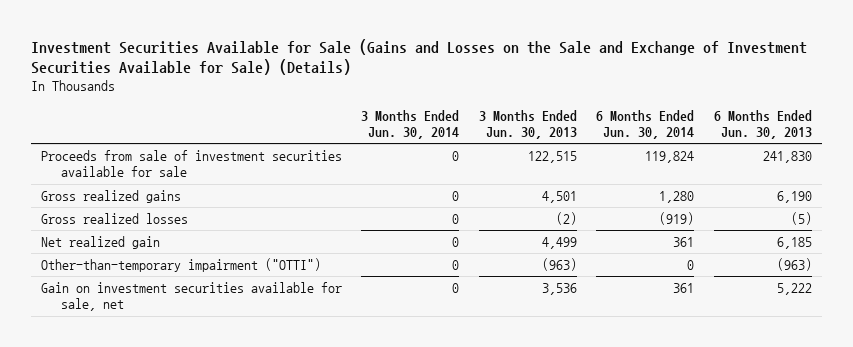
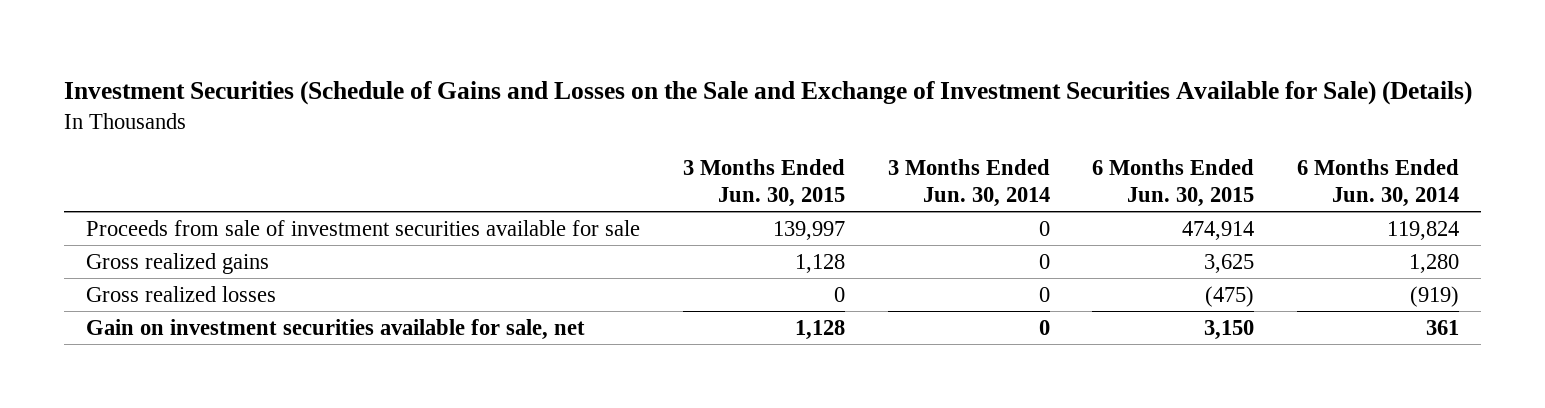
[31,38,808,76] Investment Securities Available for Sale (Gains and Losses on the Sale and Exchange of Investment Securities Available for Sale) (Details) -> [64,80,1473,105] Investment Securities (Schedule of Gains and Losses on the Sale and Exchange of Investment Securities Available for Sale) (Details)
[478,109,577,139] 3 Months Ended Jun. 30, 2013 -> none
[714,109,813,139] 6 Months Ended Jun. 30, 2013 -> none
none -> [682,158,845,208] 3 Months Ended Jun. 30, 2015
none -> [1092,158,1255,208] 6 Months Ended Jun. 30, 2015
[40,236,160,250] Net realized gain -> none
[40,258,321,273] Other-than-temporary impairment ("OTTI") -> none

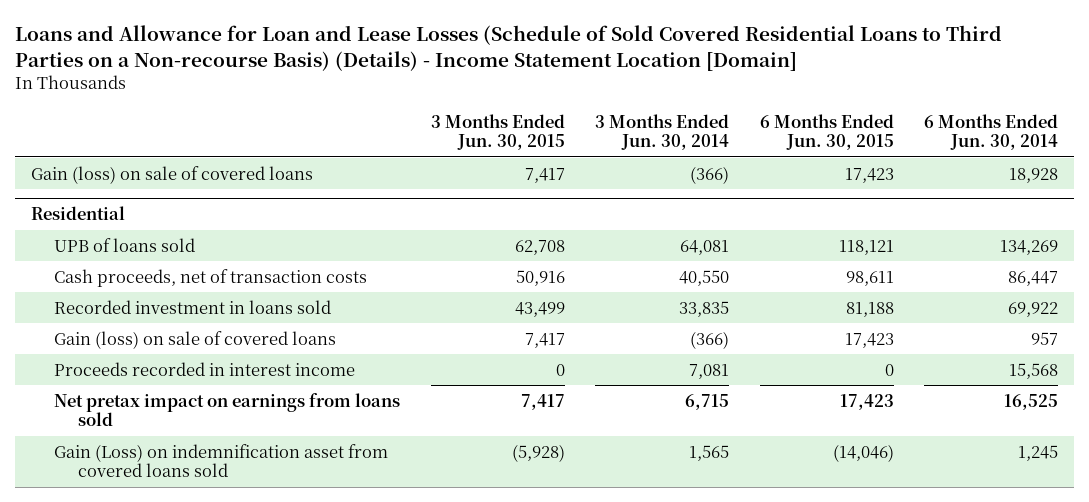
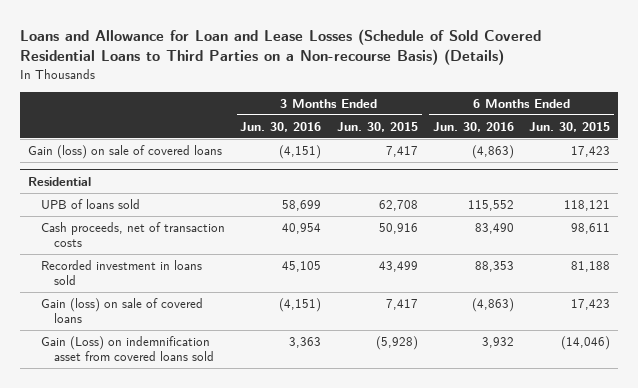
[15,25,1003,71] Loans and Allowance for Loan and Lease Losses (Schedule of Sold Covered Residential Loans to Third Parties on a Non-recourse Basis) (Details) - Income Statement Location [Domain] -> [20,28,542,65] Loans and Allowance for Loan and Lease Losses (Schedule of Sold Covered Residential Loans to Third Parties on a Non-recourse Basis) (Details)
[595,113,730,151] 3 Months Ended Jun. 30, 2014 -> none
[924,113,1059,151] 6 Months Ended Jun. 30, 2014 -> none
none -> [240,121,322,132] Jun. 30, 2016
none -> [433,121,515,132] Jun. 30, 2016
[54,361,356,376] Proceeds recorded in interest income -> none
[54,392,401,427] Net pretax impact on earnings from loans sold -> none

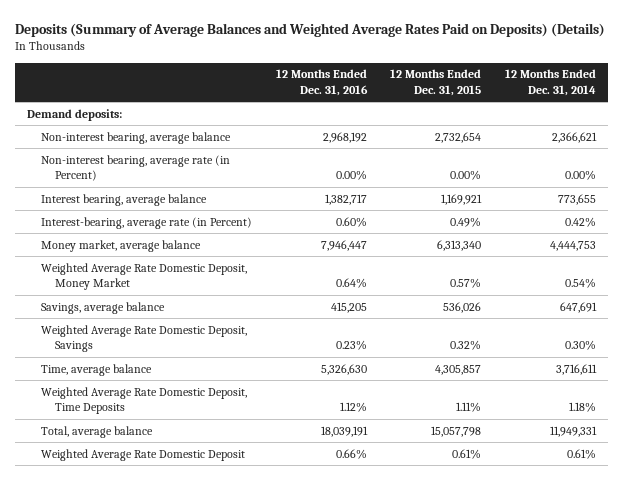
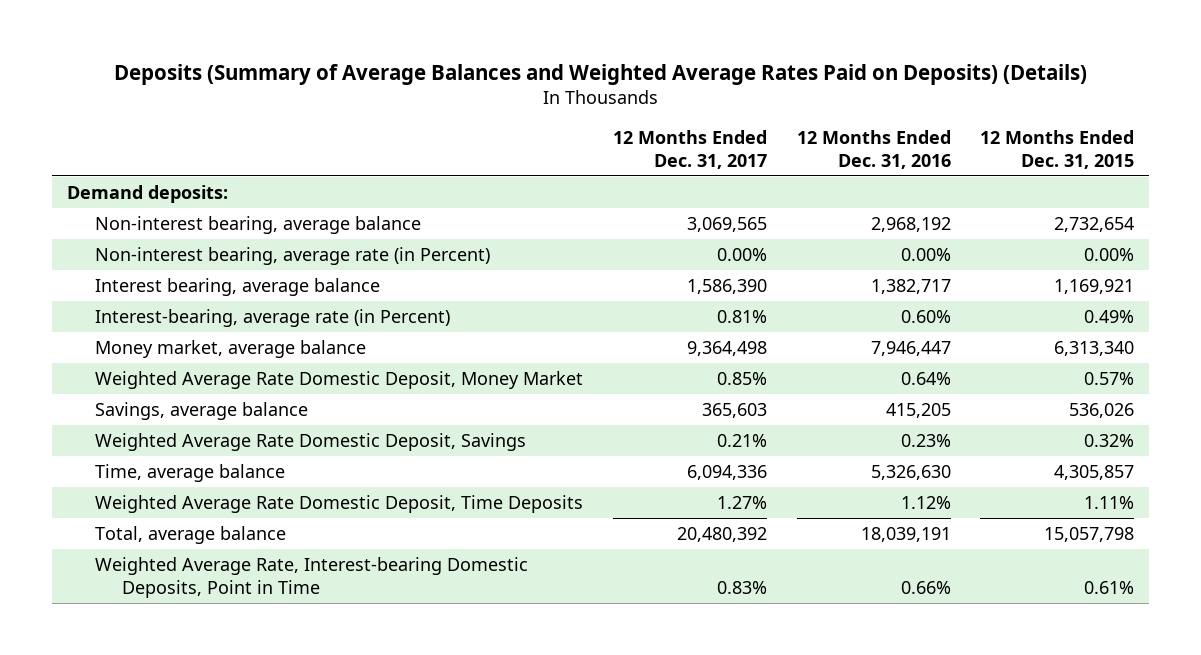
[504,69,596,96] 12 Months Ended Dec. 31, 2014 -> none
none -> [612,130,767,169] 12 Months Ended Dec. 31, 2017
[41,448,246,461] Weighted Average Rate Domestic Deposit -> [94,556,528,598] Weighted Average Rate, Interest-bearing Domestic Deposits, Point in Time

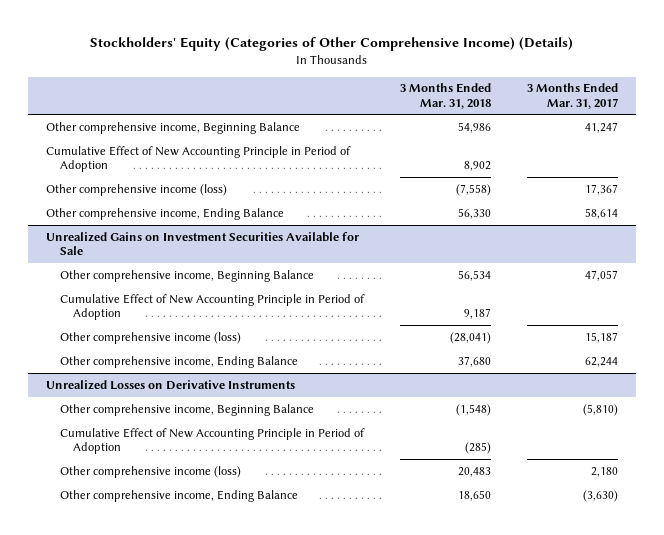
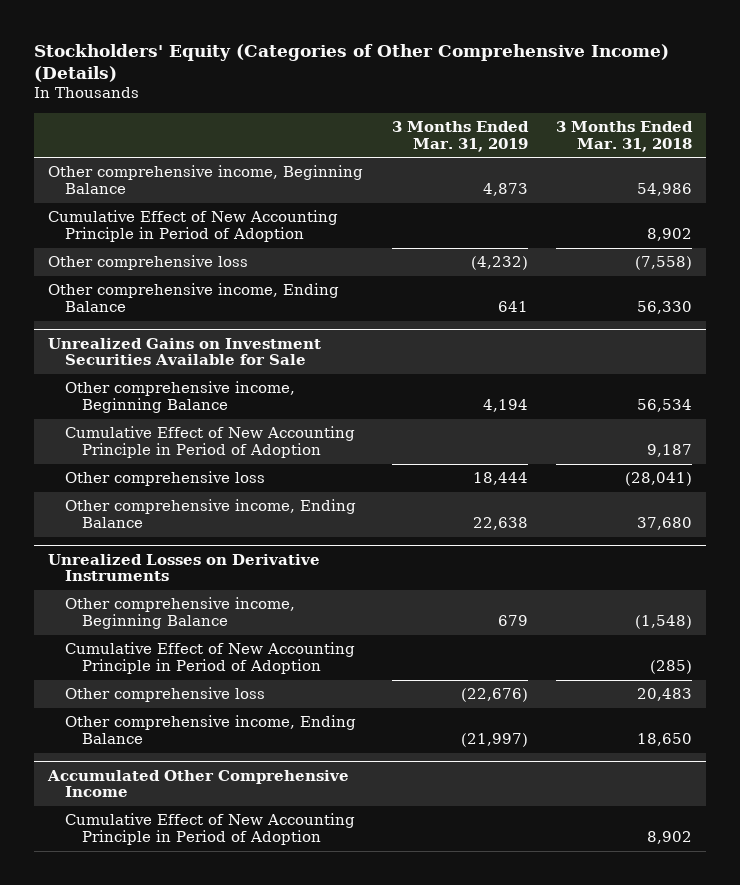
[527,83,619,109] 3 Months Ended Mar. 31, 2017 -> none
none -> [391,120,529,152] 3 Months Ended Mar. 31, 2019
[46,183,228,196] Other comprehensive income (loss) -> [48,255,249,271] Other comprehensive loss
[59,331,241,344] Other comprehensive income (loss) -> [65,471,266,487] Other comprehensive loss
[59,465,241,478] Other comprehensive income (loss) -> [65,687,266,703] Other comprehensive loss
none -> [47,769,350,798] Accumulated Other Comprehensive Income
none -> [65,813,356,846] Cumulative Effect of New Accounting Principle in Period of Adoption

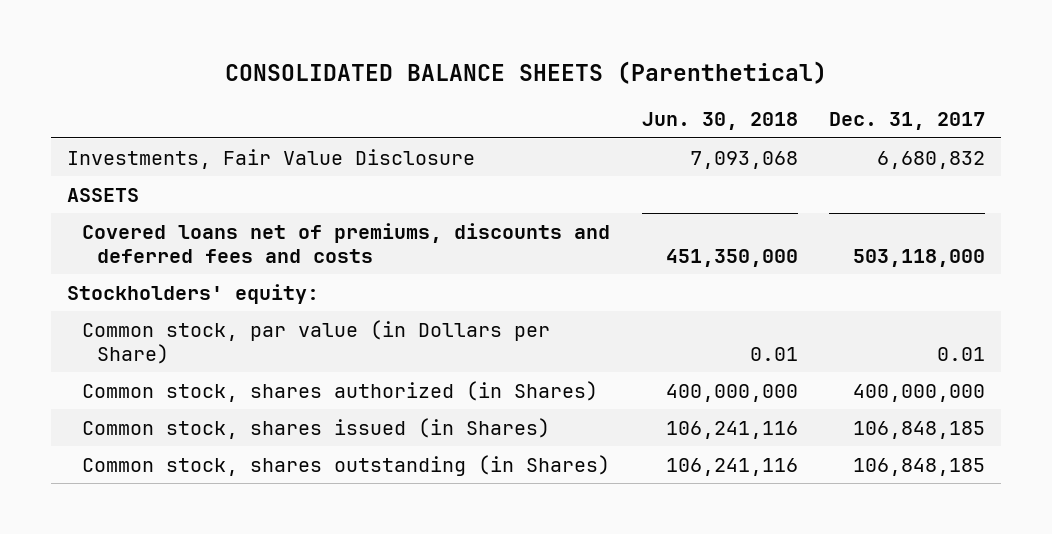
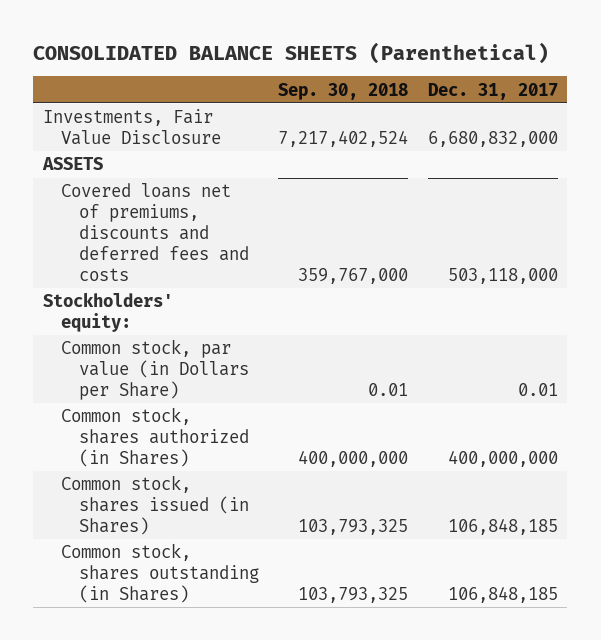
[641,112,798,131] Jun. 30, 2018 -> none
none -> [278,82,409,100] Sep. 30, 2018
[877,150,986,169] 6,680,832 -> [427,131,558,148] 6,680,832,000

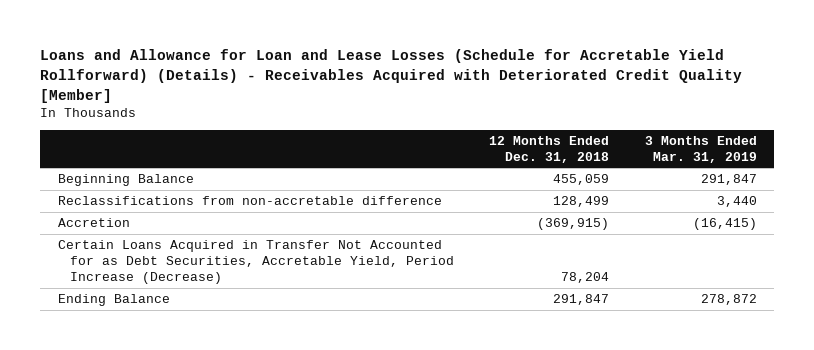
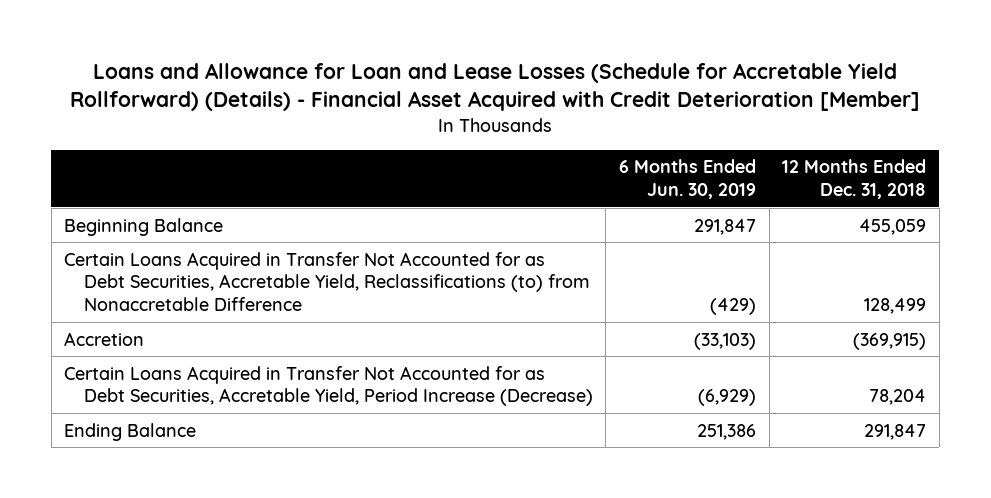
[40,48,743,103] Loans and Allowance for Loan and Lease Losses (Schedule for Accretable Yield Rollforward) (Details) - Receivables Acquired with Deteriorated Credit Quality [Member] -> [70,63,921,112] Loans and Allowance for Loan and Lease Losses (Schedule for Accretable Yield Rollforward) (Details) - Financial Asset Acquired with Credit Deterioration [Member]
[644,135,757,163] 3 Months Ended Mar. 31, 2019 -> none
none -> [618,159,756,200] 6 Months Ended Jun. 30, 2019
[57,196,442,206] Reclassifications from non-accretable difference -> [64,251,590,312] Certain Loans Acquired in Transfer Not Accounted for as Debt Securities, Accretable Yield, Reclassifications (to) from Nonaccretable Difference

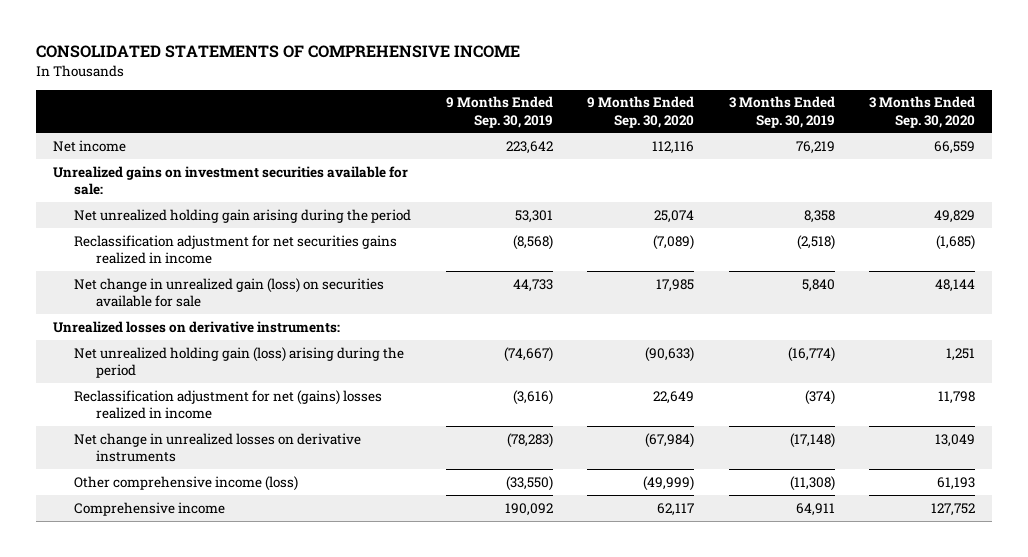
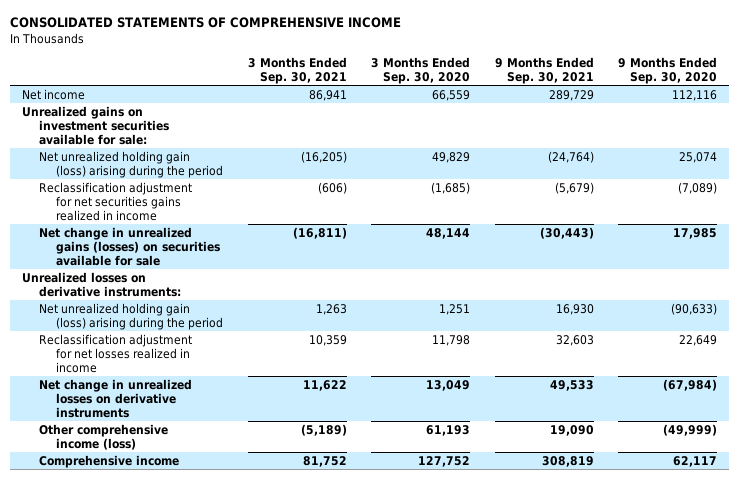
[445,96,553,128] 9 Months Ended Sep. 30, 2019 -> none
[728,96,835,128] 3 Months Ended Sep. 30, 2019 -> none
none -> [247,56,347,84] 3 Months Ended Sep. 30, 2021
none -> [494,56,594,84] 9 Months Ended Sep. 30, 2021
[74,208,412,223] Net unrealized holding gain arising during the period -> [39,150,224,178] Net unrealized holding gain (loss) arising during the period
[74,277,385,307] Net change in unrealized gain (loss) on securities available for sale -> [39,226,221,266] Net change in unrealized gains (losses) on securities available for sale
[74,389,383,419] Reclassification adjustment for net (gains) losses realized in income -> [39,333,193,373] Reclassification adjustment for net losses realized in income

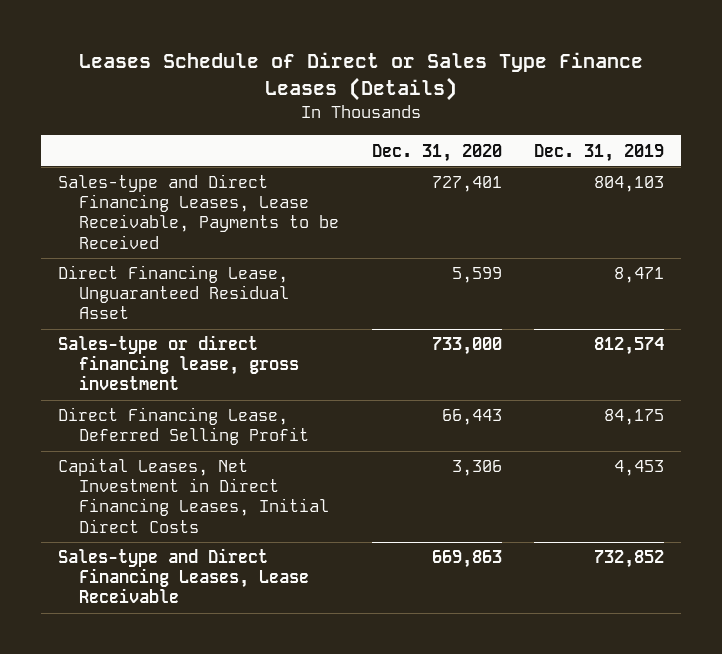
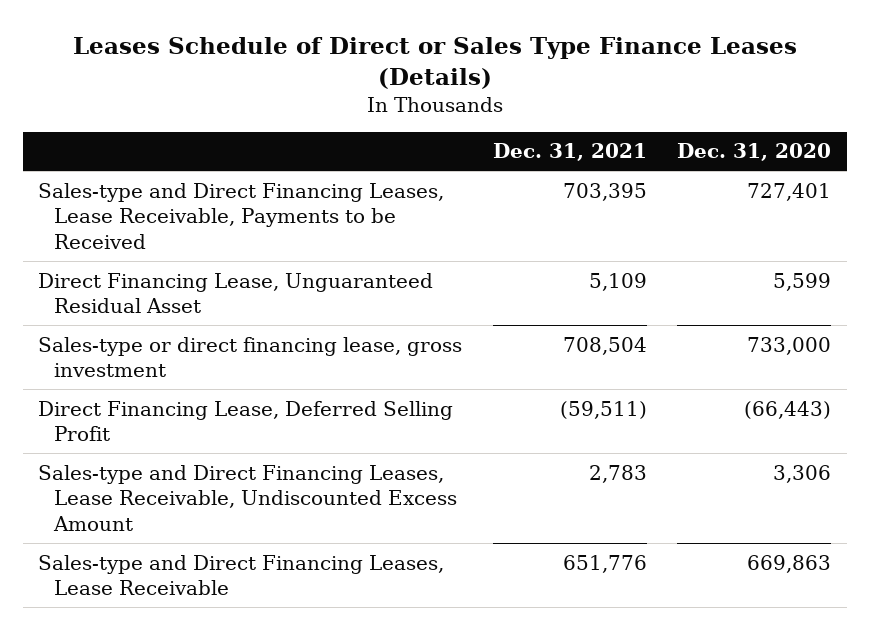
[534,143,665,162] Dec. 31, 2019 -> none
none -> [492,143,647,162] Dec. 31, 2021
[441,409,502,426] 66,443 -> [744,400,832,419] (66,443)
[57,458,330,533] Capital Leases, Net Investment in Direct Financing Leases, Initial Direct Costs -> [37,464,458,531] Sales-type and Direct Financing Leases, Lease Receivable, Undiscounted Excess Amount

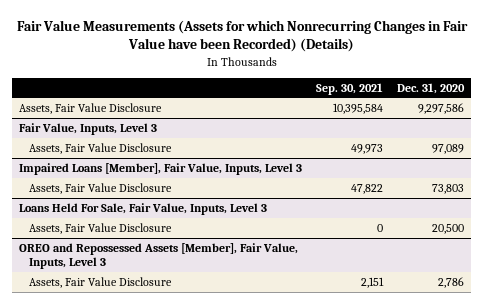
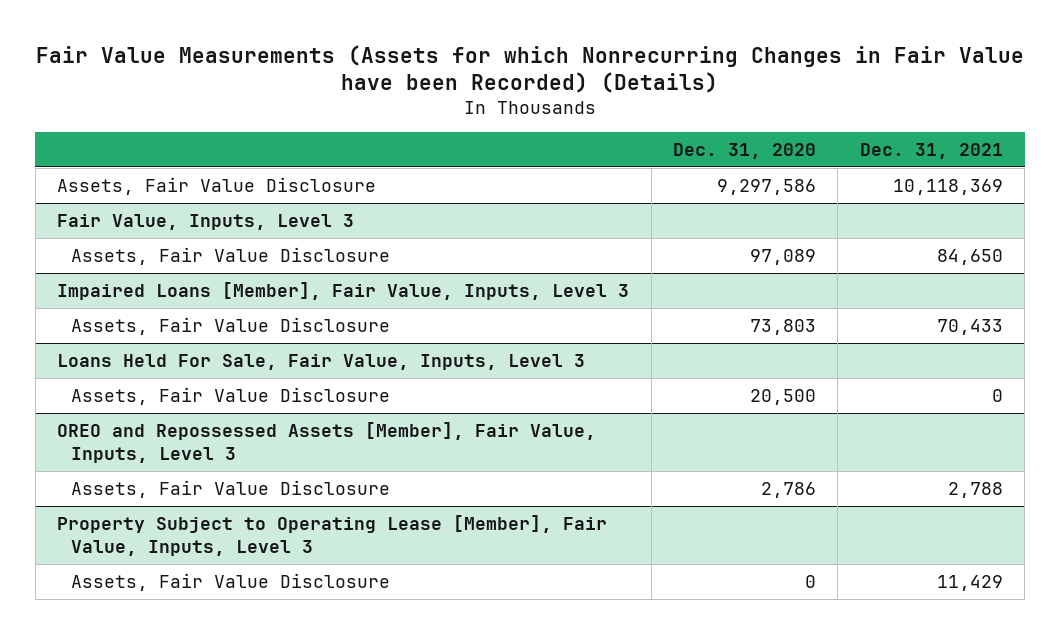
[316,82,384,95] Sep. 30, 2021 -> none
none -> [859,142,1003,159] Dec. 31, 2021
none -> [57,514,608,556] Property Subject to Operating Lease [Member], Fair Value, Inputs, Level 3
none -> [71,572,391,591] Assets, Fair Value Disclosure

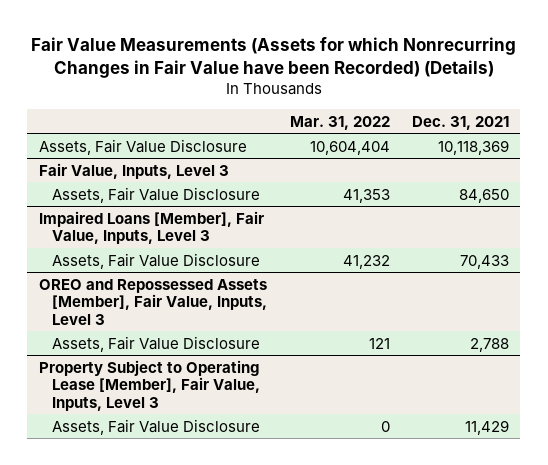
[673,142,817,159] Dec. 31, 2020 -> none
none -> [289,115,390,130] Mar. 31, 2022
[57,353,586,370] Loans Held For Sale, Fair Value, Inputs, Level 3 -> none
[71,386,391,405] Assets, Fair Value Disclosure -> none

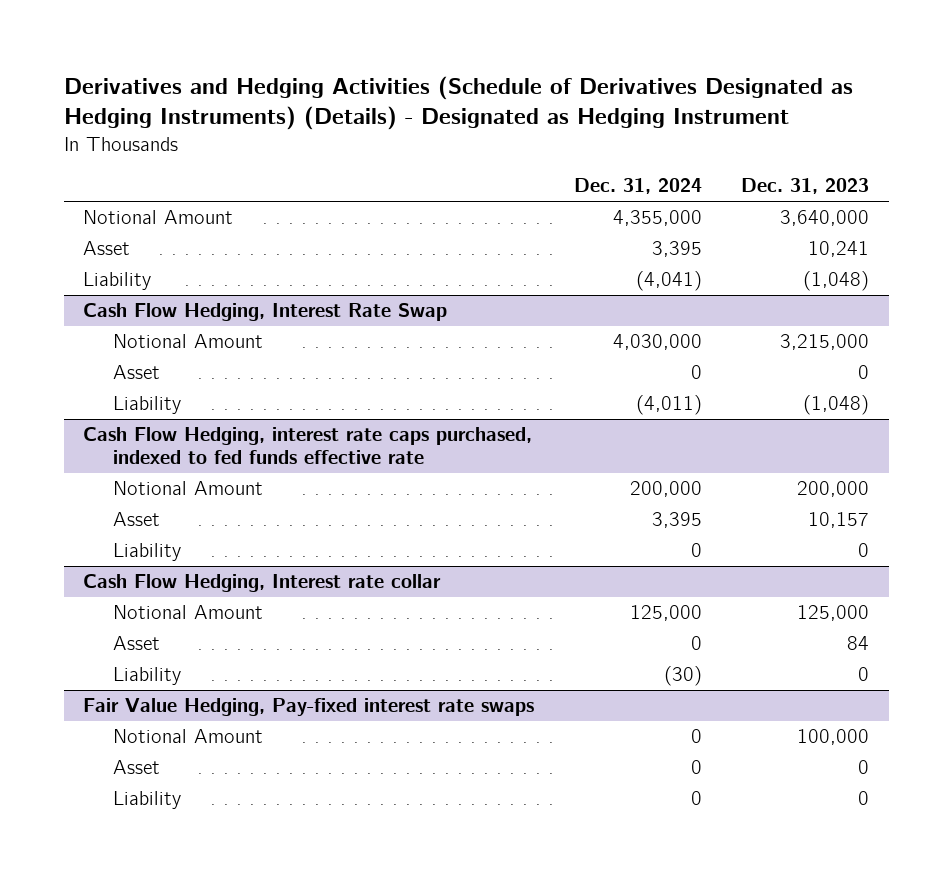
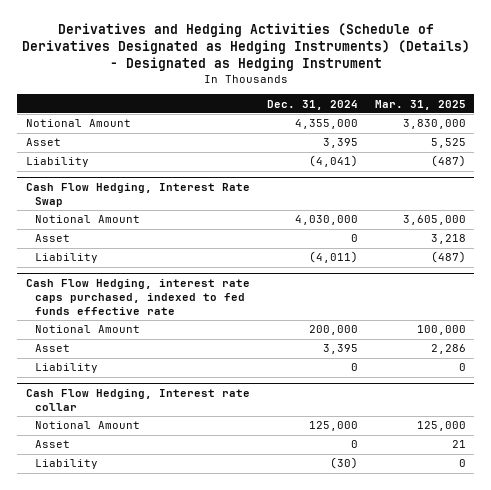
[741,178,870,195] Dec. 31, 2023 -> none
none -> [374,99,466,110] Mar. 31, 2025
[83,698,535,717] Fair Value Hedging, Pay-fixed interest rate swaps -> none
[112,729,263,744] Notional Amount -> none
[112,760,160,775] Asset -> none
[112,791,181,810] Liability -> none

